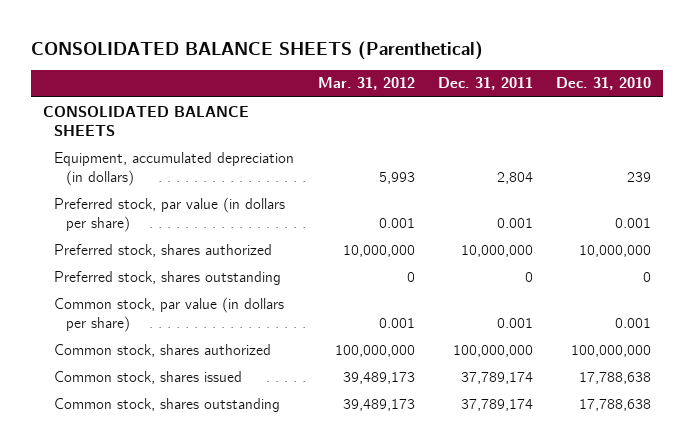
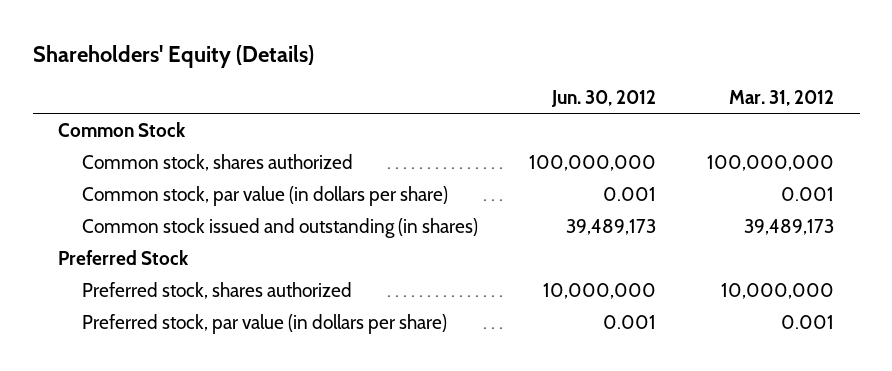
[31,40,484,60] CONSOLIDATED BALANCE SHEETS (Parenthetical) -> [32,45,314,69] Shareholders' Equity (Details)
[437,77,533,91] Dec. 31, 2011 -> none
[556,77,652,91] Dec. 31, 2010 -> none
none -> [550,89,656,107] Jun. 30, 2012
[42,105,249,136] CONSOLIDATED BALANCE SHEETS -> none
[54,151,295,186] Equipment, accumulated depreciation (in dollars) -> none
[54,270,282,285] Preferred stock, shares outstanding -> none
none -> [58,121,187,137] Common Stock
[54,397,281,412] Common stock, shares outstanding -> none
[54,296,285,332] Common stock, par value (in dollars per share) -> [81,185,448,206] Common stock, par value (in dollars per share)
[54,370,243,384] Common stock, shares issued -> [81,217,478,238] Common stock issued and outstanding (in shares)
none -> [58,249,190,265] Preferred Stock
[54,243,273,257] Preferred stock, shares authorized -> [81,281,352,299] Preferred stock, shares authorized
[54,196,286,232] Preferred stock, par value (in dollars per share) -> [81,313,447,334] Preferred stock, par value (in dollars per share)

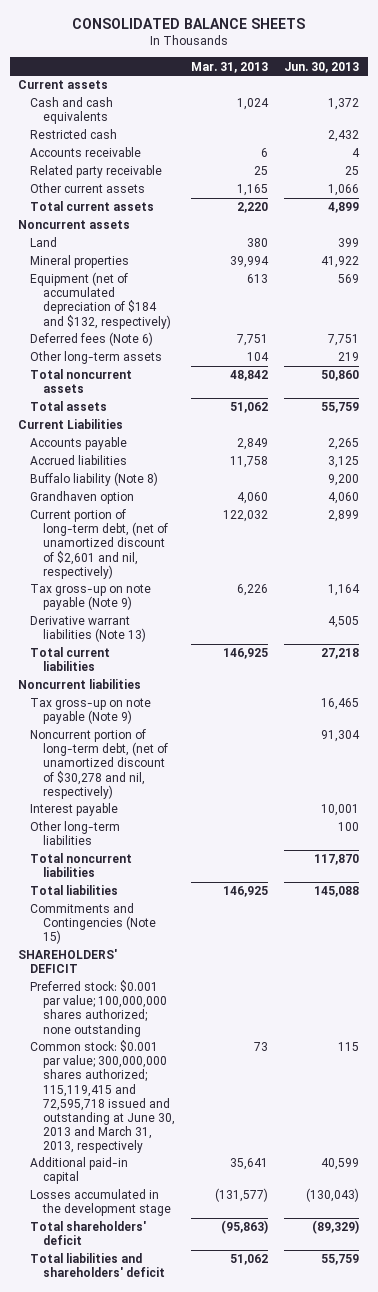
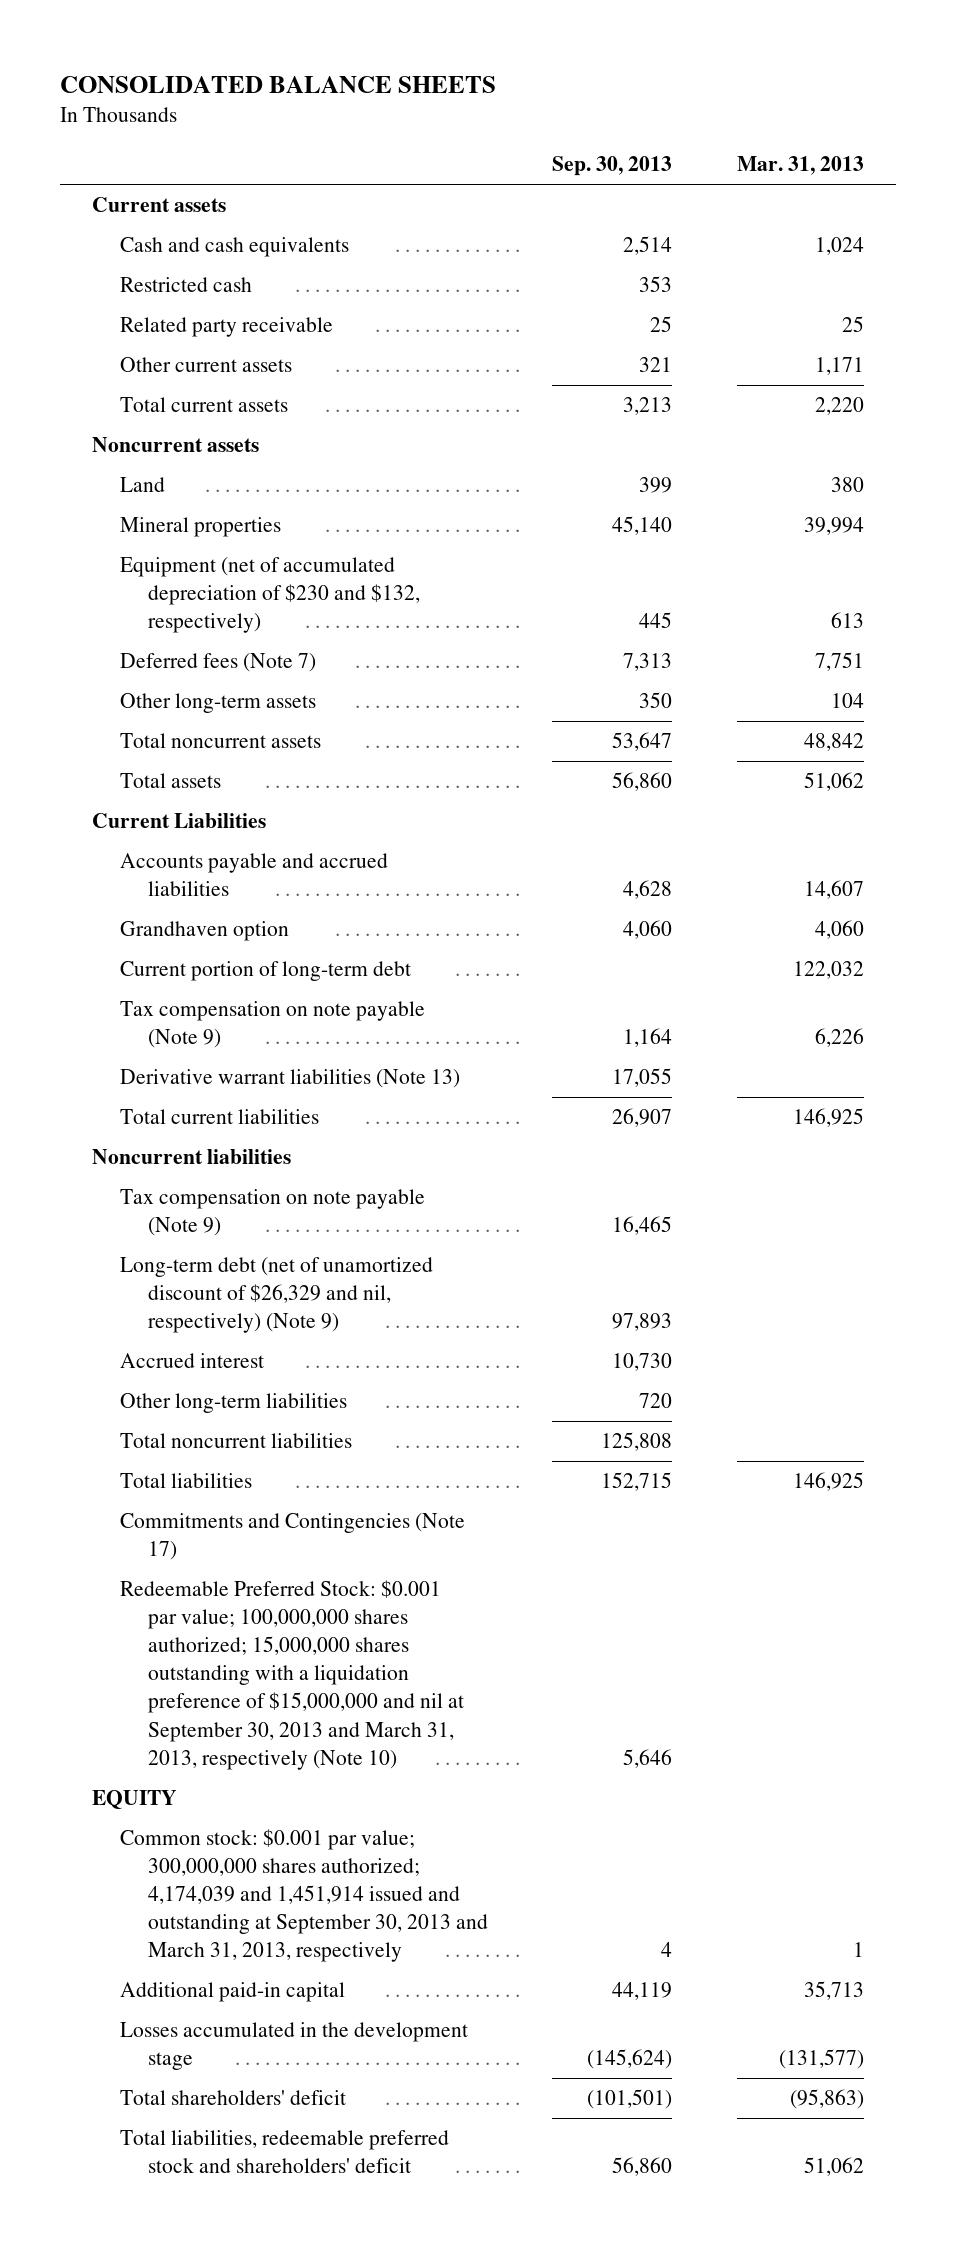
[284,61,360,73] Jun. 30, 2013 -> none
none -> [552,156,673,177] Sep. 30, 2013
[30,147,142,158] Accounts receivable -> none
[237,184,269,197] 1,165 -> [814,357,864,376] 1,171
[30,272,171,329] Equipment (net of accumulated depreciation of $184 and $132, respectively) -> [119,557,421,634] Equipment (net of accumulated depreciation of $230 and $132, respectively)
[30,332,154,347] Deferred fees (Note 6) -> [119,653,316,673] Deferred fees (Note 7)
[30,437,128,451] Accounts payable -> none
[30,455,128,466] Accrued liabilities -> none
[30,472,159,487] Buffalo liability (Note 8) -> none
none -> [119,853,388,897] Accounts payable and accrued liabilities
[30,509,168,579] Current portion of long-term debt, (net of unamortized discount of $2,601 and nil, respectively) -> [119,961,411,982] Current portion of long-term debt
[30,584,152,611] Tax gross-up on note payable (Note 9) -> [119,1001,425,1049] Tax compensation on note payable (Note 9)
[30,698,152,725] Tax gross-up on note payable (Note 9) -> [119,1189,425,1237] Tax compensation on note payable (Note 9)
[30,729,168,799] Noncurrent portion of long-term debt, (net of unamortized discount of $30,278 and nil, respectively) -> [119,1257,433,1334] Long-term debt (net of unamortized discount of $26,329 and nil, respectively) (Note 9)
[30,803,119,817] Interest payable -> [119,1353,264,1369] Accrued interest
[30,980,167,1037] Preferred stock: $0.001 par value; 100,000,000 shares authorized; none outstanding -> none
[30,903,156,945] Commitments and Contingencies (Note 15) -> [119,1513,465,1561] Commitments and Contingencies (Note 17)
none -> [119,1580,465,1770] Redeemable Preferred Stock: $0.001 par value; 100,000,000 shares authorized; 15,000,000 shares outstanding with a liquidation preference of $15,000,000 and nil at September 30, 2013 and March 31, 2013, respectively (Note 10)
[18,949,118,974] SHAREHOLDERS' DEFICIT -> [91,1790,177,1810] EQUITY
[30,1040,175,1153] Common stock: $0.001 par value; 300,000,000 shares authorized; 115,119,415 and 72,595,718 issued and outstanding at June 30, 2013 and March 31, 2013, respectively -> [119,1829,489,1963] Common stock: $0.001 par value; 300,000,000 shares authorized; 4,174,039 and 1,451,914 issued and outstanding at September 30, 2013 and March 31, 2013, respectively
[254,1042,269,1052] 73 -> [852,1942,864,1958] 1
[230,1158,269,1171] 35,641 -> [803,1981,864,2001] 35,713
[30,1253,165,1278] Total liabilities and shareholders' deficit -> [119,2130,449,2174] Total liabilities, redeemable preferred stock and shareholders' deficit

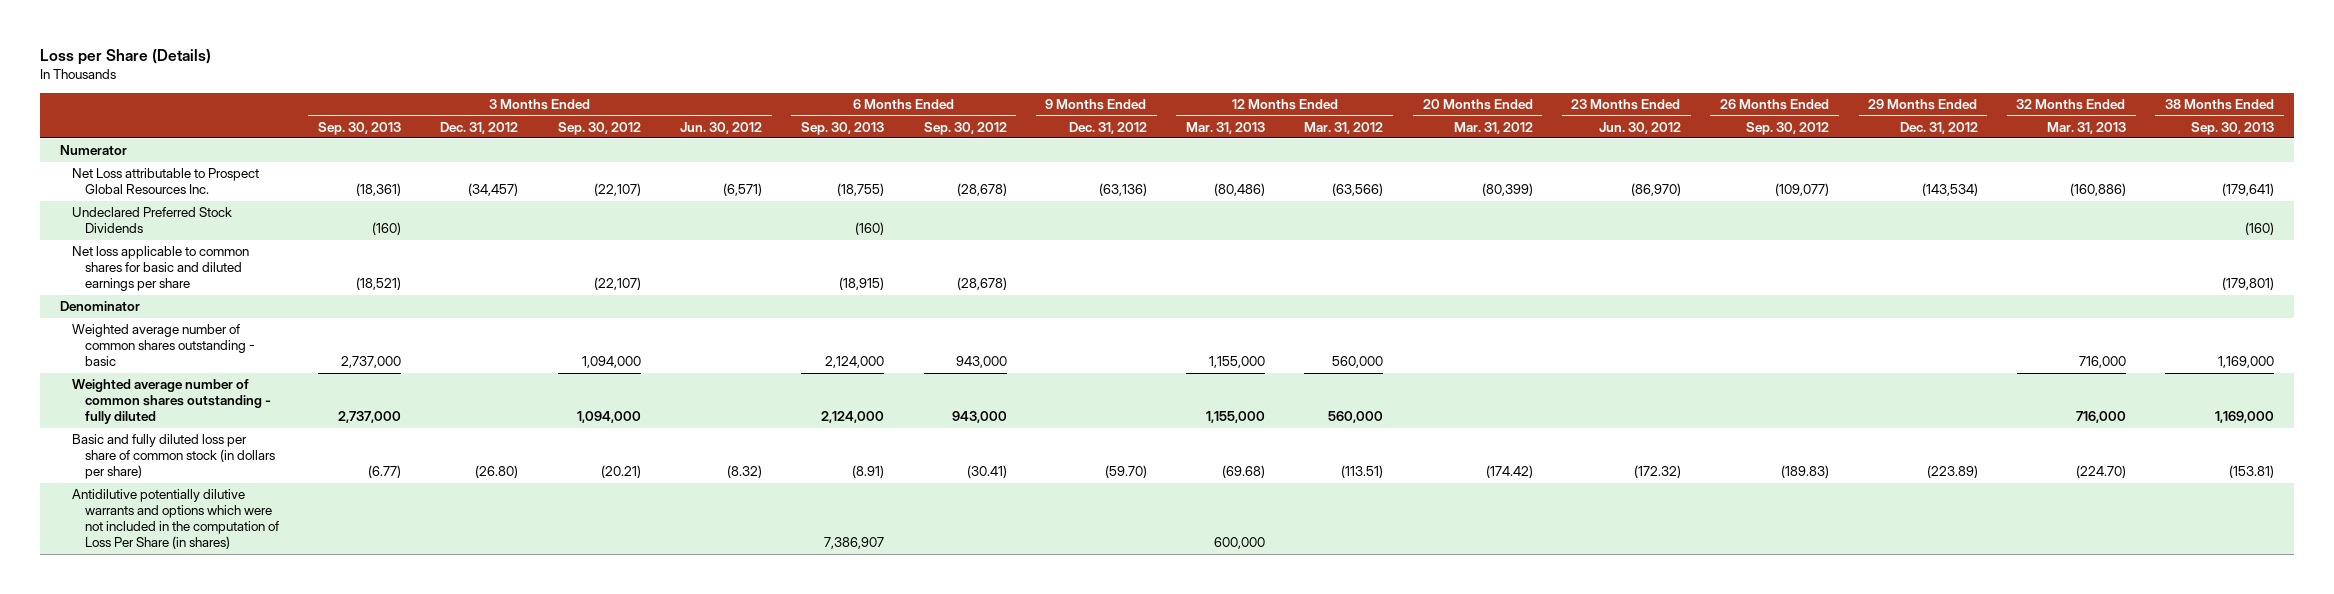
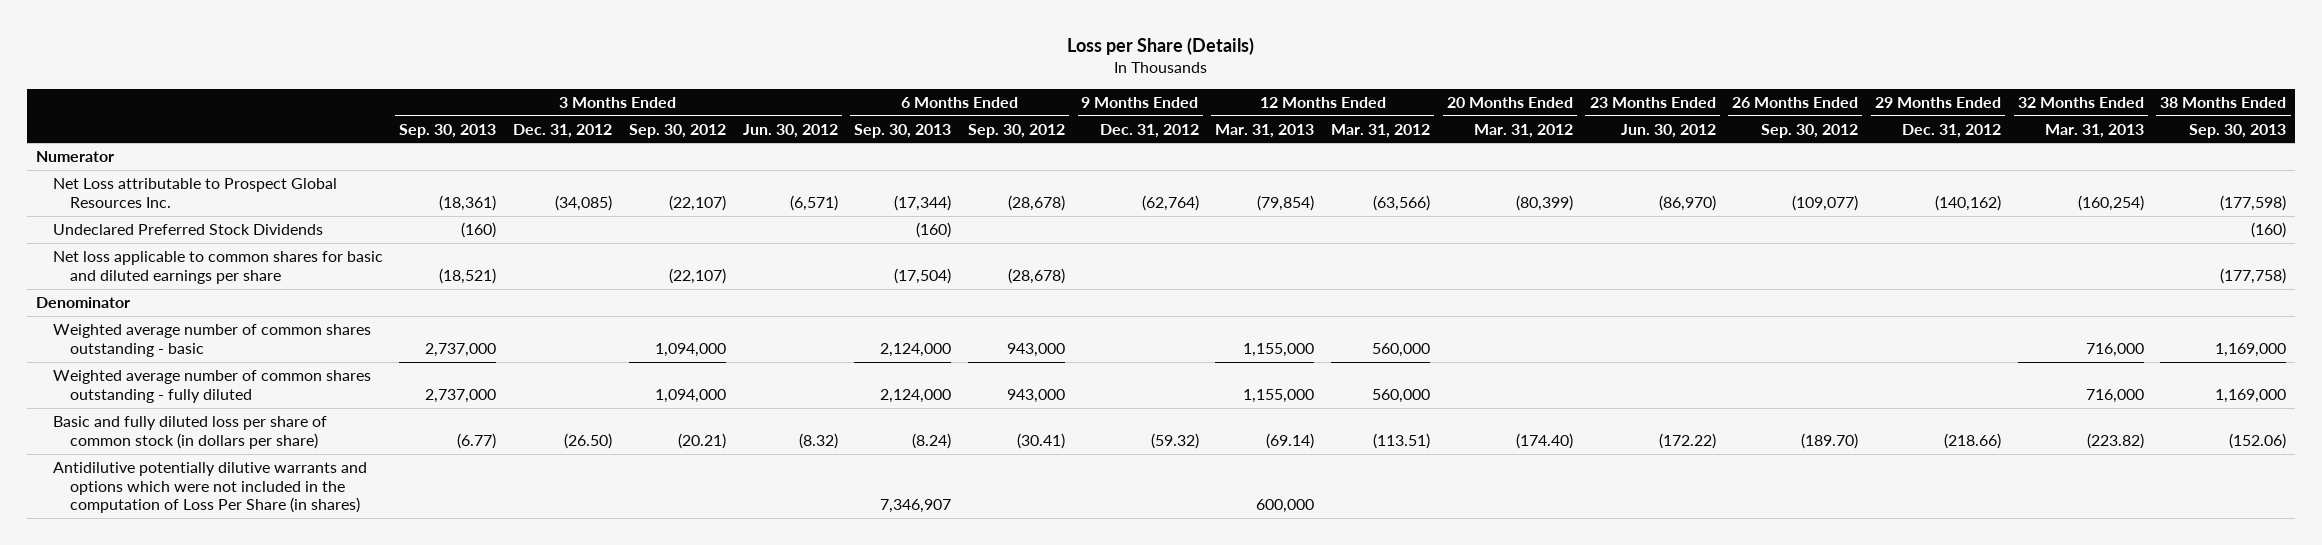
[468,183,519,197] (34,457) -> [555,194,613,211] (34,085)
[837,183,885,197] (18,755) -> [894,194,952,211] (17,344)
[1098,183,1147,197] (63,136) -> [1141,194,1199,211] (62,764)
[1214,183,1266,197] (80,486) -> [1257,194,1315,211] (79,854)
[1921,183,1978,197] (143,534) -> [1935,194,2002,211] (140,162)
[2069,183,2126,197] (160,886) -> [2077,194,2144,211] (160,254)
[2222,183,2275,197] (179,641) -> [2220,194,2287,211] (177,598)
[839,277,885,291] (18,915) -> [894,267,952,284] (17,504)
[2222,277,2275,291] (179,801) -> [2220,267,2287,284] (177,758)
[475,465,519,479] (26.80) -> [564,432,613,449] (26.50)
[852,465,885,479] (8.91) -> [912,432,952,449] (8.24)
[1104,465,1147,479] (59.70) -> [1150,432,1199,449] (59.32)
[1222,465,1266,479] (69.68) -> [1266,432,1315,449] (69.14)
[1485,465,1533,479] (174.42) -> [1515,432,1573,449] (174.40)
[1633,465,1681,479] (172.32) -> [1658,432,1716,449] (172.22)
[1781,465,1830,479] (189.83) -> [1801,432,1859,449] (189.70)
[1926,465,1978,479] (223.89) -> [1944,432,2002,449] (218.66)
[2075,465,2126,479] (224.70) -> [2086,432,2144,449] (223.82)
[2229,465,2275,479] (153.81) -> [2229,432,2287,449] (152.06)
[824,537,885,550] 7,386,907 -> [880,499,952,514] 7,346,907

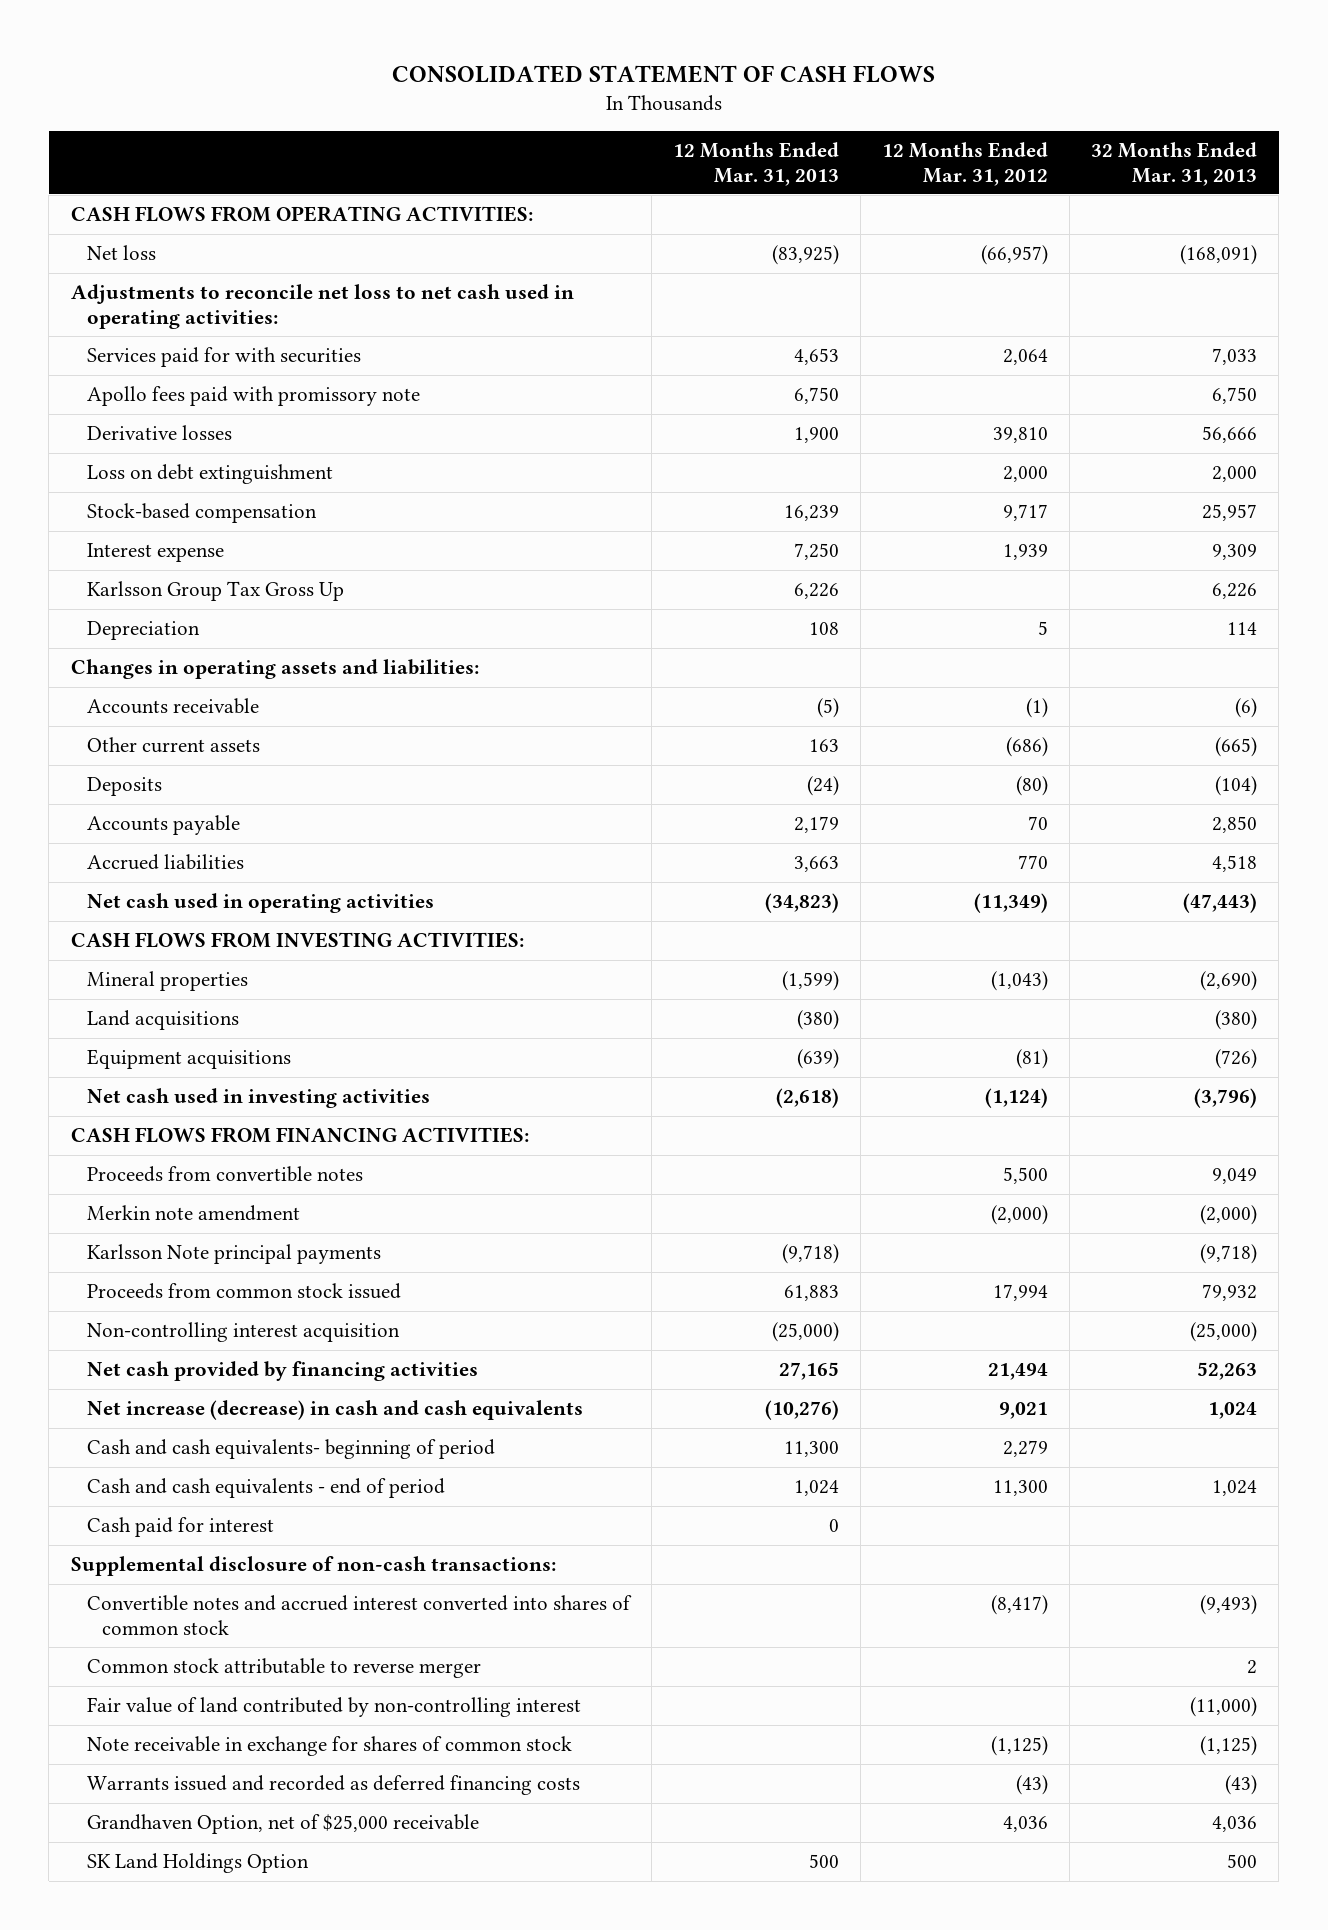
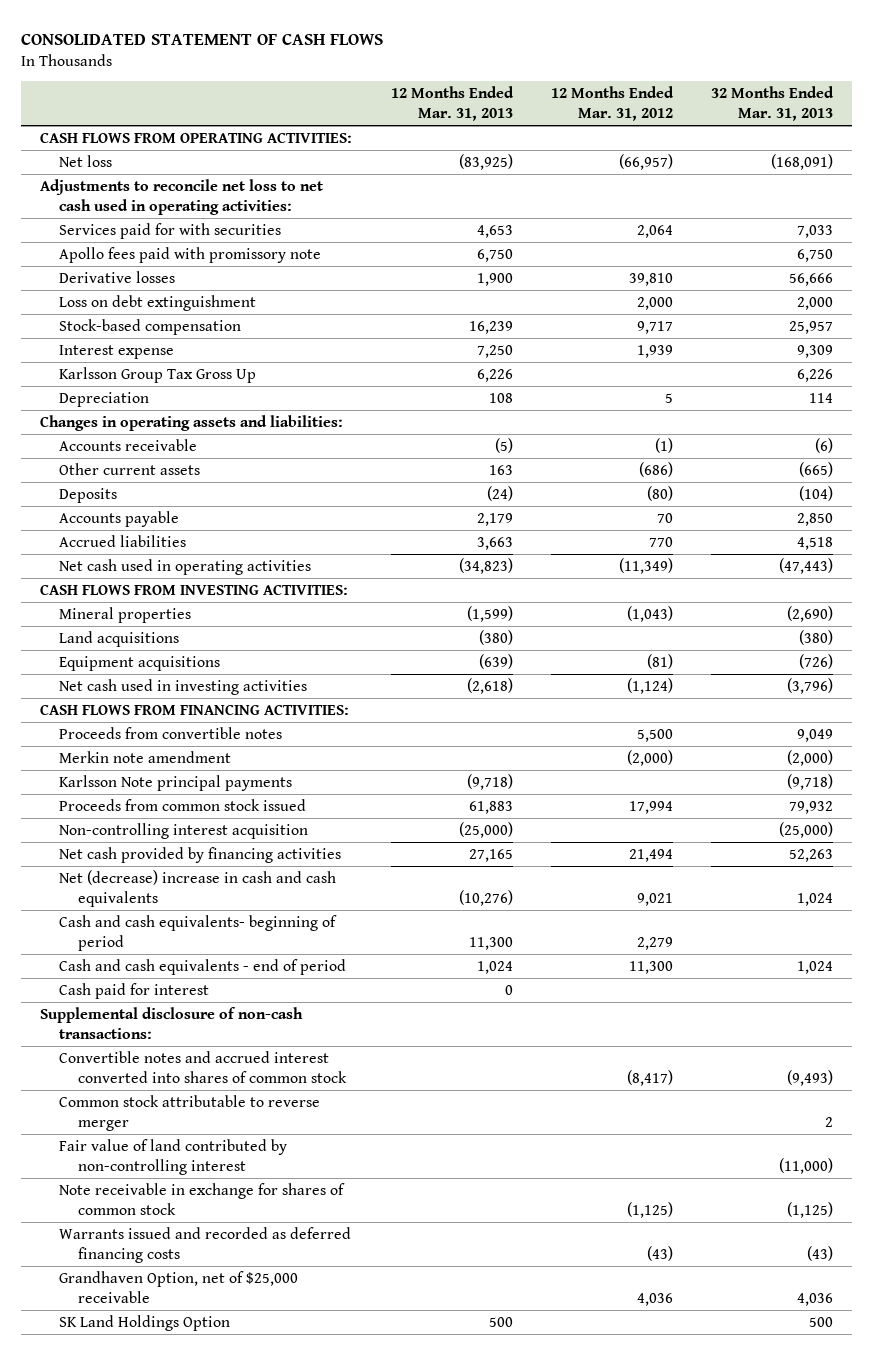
[86,1400,583,1421] Net increase (decrease) in cash and cash equivalents -> [59,869,337,907] Net (decrease) increase in cash and cash equivalents

